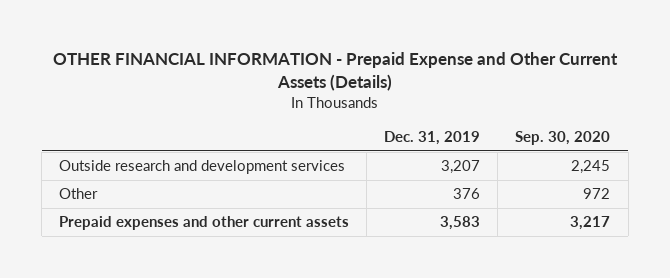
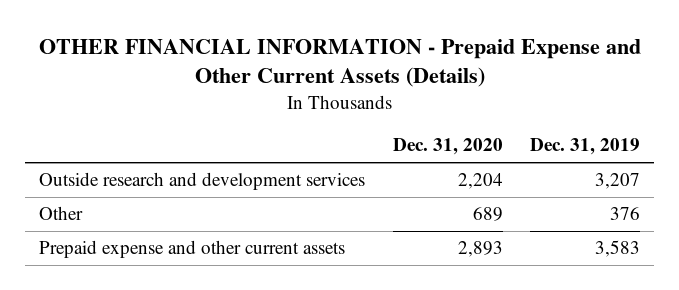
[515,131,611,146] Sep. 30, 2020 -> none
none -> [392,138,503,156] Dec. 31, 2020
[59,216,350,231] Prepaid expenses and other current assets -> [38,240,345,259] Prepaid expense and other current assets

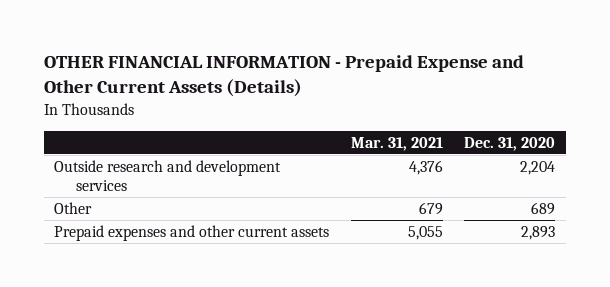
[530,138,641,156] Dec. 31, 2019 -> none
none -> [350,136,443,151] Mar. 31, 2021
[38,240,345,259] Prepaid expense and other current assets -> [54,224,330,241] Prepaid expenses and other current assets

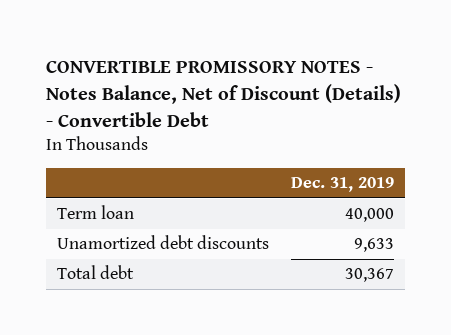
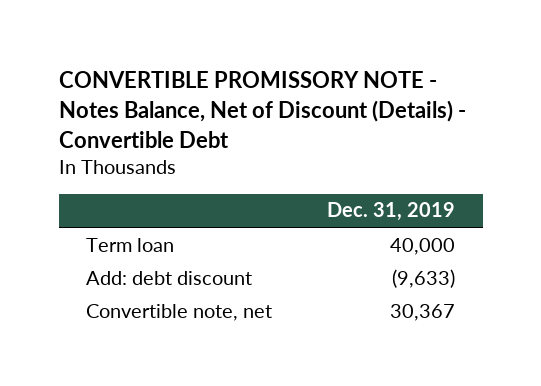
[45,59,401,127] CONVERTIBLE PROMISSORY NOTES - Notes Balance, Net of Discount (Details) - Convertible Debt -> [58,71,466,149] CONVERTIBLE PROMISSORY NOTE - Notes Balance, Net of Discount (Details) - Convertible Debt
[56,235,269,250] Unamortized debt discounts -> [86,270,253,285] Add: debt discount
[353,238,394,253] 9,633 -> [392,268,456,288] (9,633)
[56,265,134,280] Total debt -> [86,303,273,321] Convertible note, net

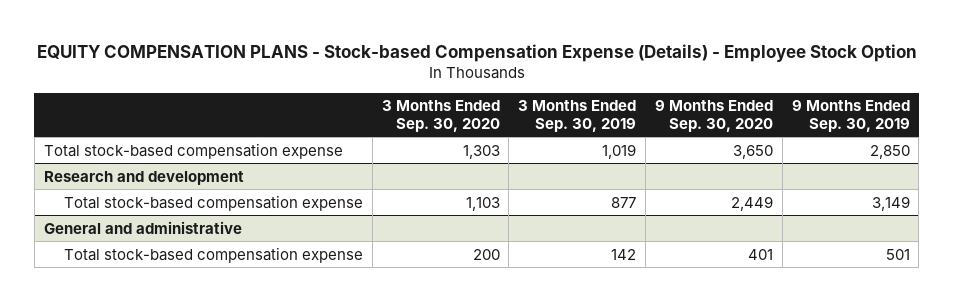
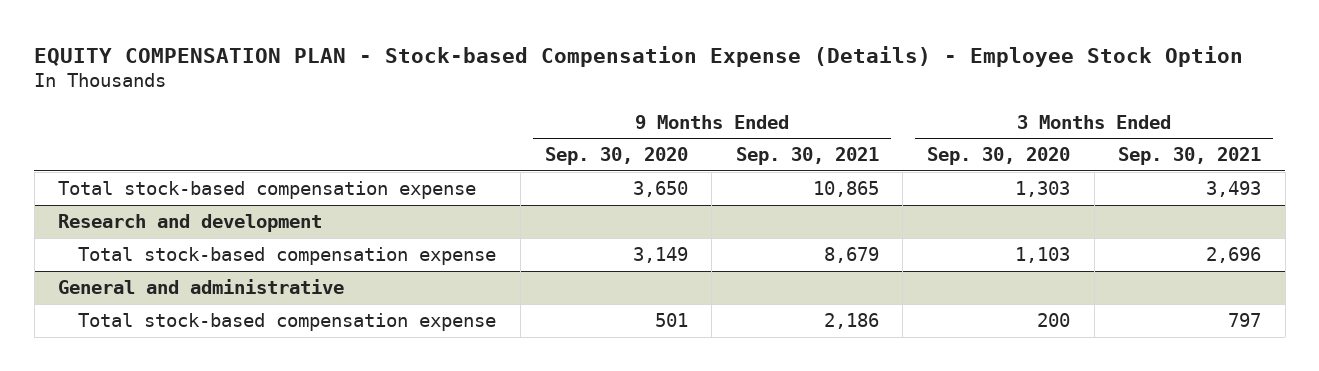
[36,43,917,62] EQUITY COMPENSATION PLANS - Stock-based Compensation Expense (Details) - Employee Stock Option -> [34,45,1244,67] EQUITY COMPENSATION PLAN - Stock-based Compensation Expense (Details) - Employee Stock Option
[518,100,637,132] 3 Months Ended Sep. 30, 2019 -> none
[791,100,910,132] 9 Months Ended Sep. 30, 2019 -> none
none -> [735,147,879,166] Sep. 30, 2021
none -> [1118,147,1262,166] Sep. 30, 2021
[730,195,773,211] 2,449 -> [632,246,688,263] 3,149
[747,248,773,260] 401 -> [654,312,688,327] 501

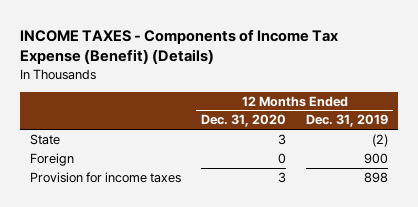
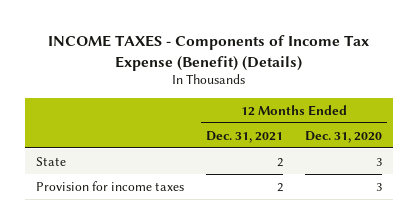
[306,114,389,128] Dec. 31, 2019 -> none
none -> [206,130,284,143] Dec. 31, 2021
[30,152,75,166] Foreign -> none

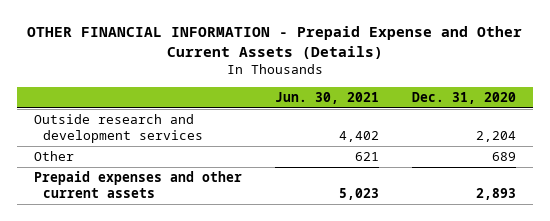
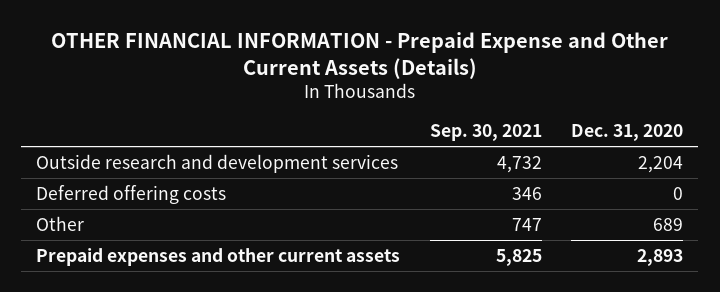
[274,91,379,104] Jun. 30, 2021 -> none
none -> [429,124,542,142] Sep. 30, 2021
none -> [36,184,227,204] Deferred offering costs

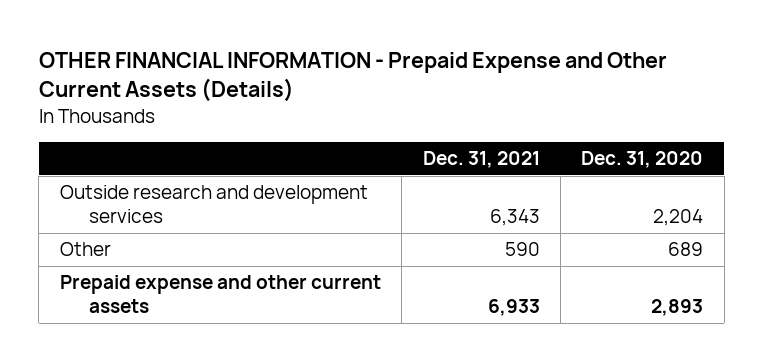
[429,124,542,142] Sep. 30, 2021 -> none
none -> [422,150,540,168] Dec. 31, 2021
[36,184,227,204] Deferred offering costs -> none
[36,247,401,266] Prepaid expenses and other current assets -> [59,275,381,313] Prepaid expense and other current assets

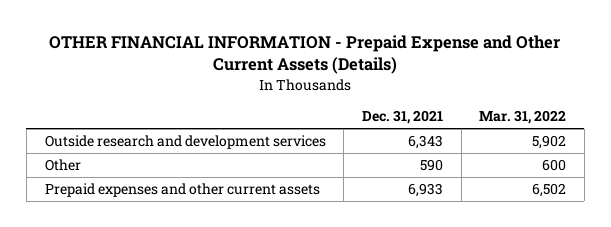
[581,150,704,168] Dec. 31, 2020 -> none
none -> [479,110,567,125] Mar. 31, 2022
[59,275,381,313] Prepaid expense and other current assets -> [44,183,320,198] Prepaid expenses and other current assets

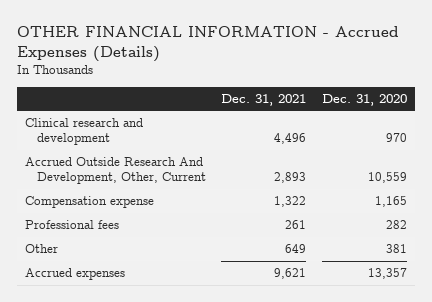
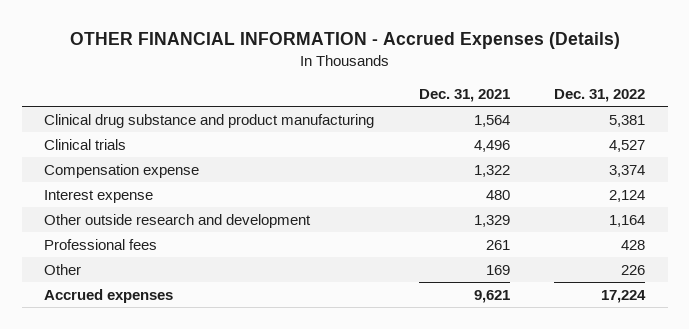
[322,93,408,106] Dec. 31, 2020 -> none
none -> [554,88,646,102] Dec. 31, 2022
[24,157,206,185] Accrued Outside Research And Development, Other, Current -> none
none -> [43,113,374,128] Clinical drug substance and product manufacturing
[24,118,143,146] Clinical research and development -> [43,138,126,150] Clinical trials
none -> [43,189,153,203] Interest expense
none -> [43,213,311,228] Other outside research and development
[285,244,307,254] 649 -> [485,264,510,275] 169

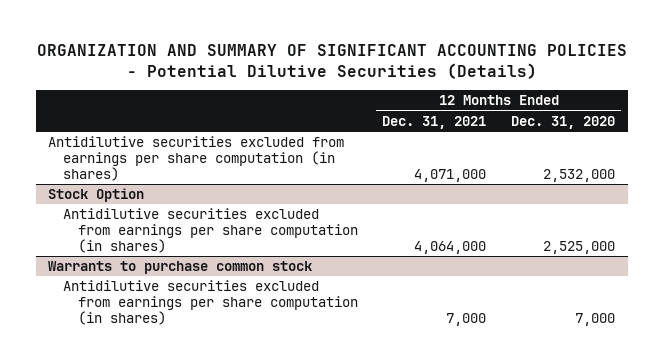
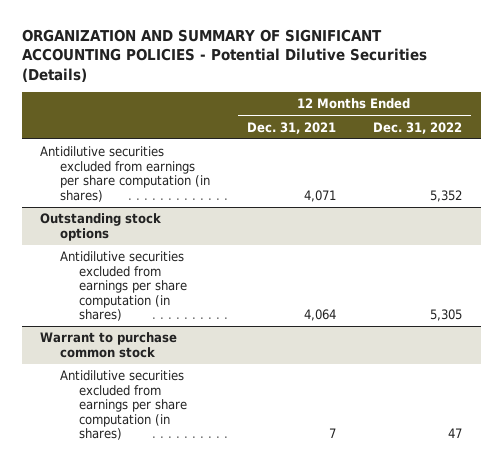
[511,115,616,129] Dec. 31, 2020 -> none
none -> [373,121,463,134] Dec. 31, 2022
[414,168,487,182] 4,071,000 -> [303,189,336,202] 4,071
[48,188,145,203] Stock Option -> [40,213,162,241] Outstanding stock options
[414,240,487,254] 4,064,000 -> [303,309,336,322] 4,064
[48,261,313,275] Warrants to purchase common stock -> [40,332,178,358] Warrant to purchase common stock
[446,312,487,326] 7,000 -> [328,428,336,439] 7

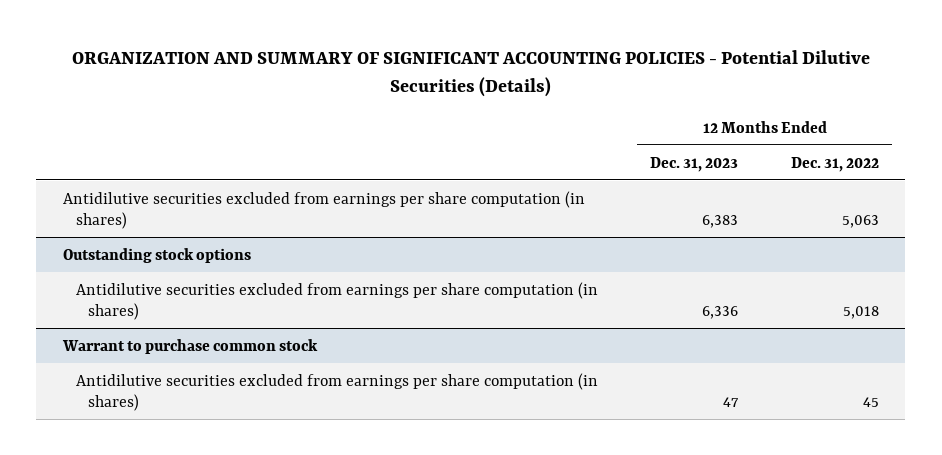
[246,121,336,134] Dec. 31, 2021 -> none
none -> [650,156,739,172] Dec. 31, 2023
[430,189,463,202] 5,352 -> [841,214,879,228] 5,063
[430,309,463,322] 5,305 -> [842,305,879,319] 5,018
[448,428,463,439] 47 -> [862,396,879,407] 45

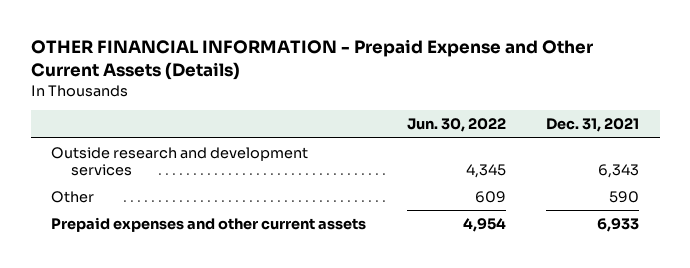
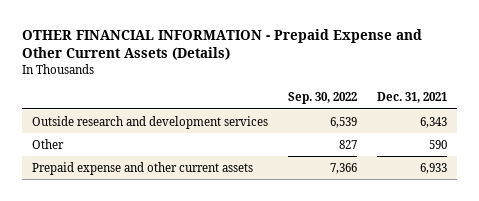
[406,118,506,133] Jun. 30, 2022 -> none
none -> [288,92,358,105] Sep. 30, 2022
[50,216,366,232] Prepaid expenses and other current assets -> [32,161,254,175] Prepaid expense and other current assets

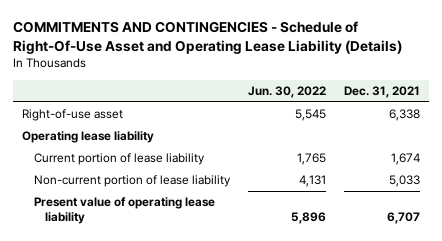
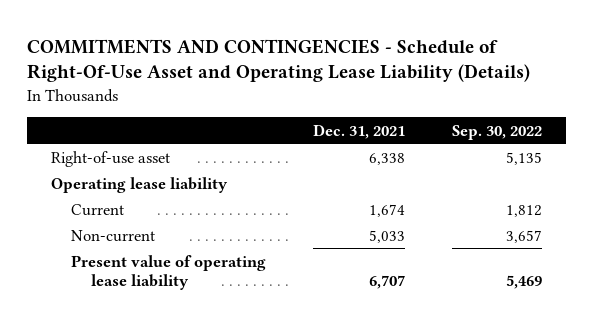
[247,86,326,99] Jun. 30, 2022 -> none
none -> [452,124,543,140] Sep. 30, 2022
[33,153,205,166] Current portion of lease liability -> [70,203,124,216] Current
[33,175,231,188] Non-current portion of lease liability -> [70,229,155,242] Non-current

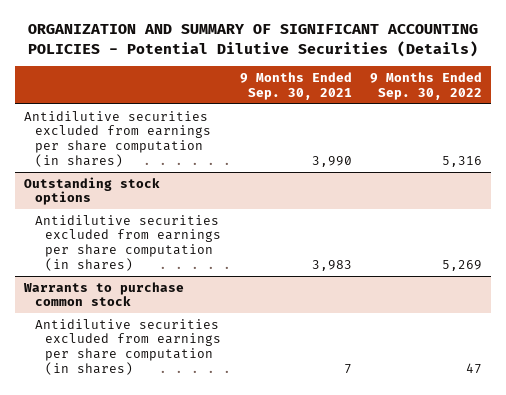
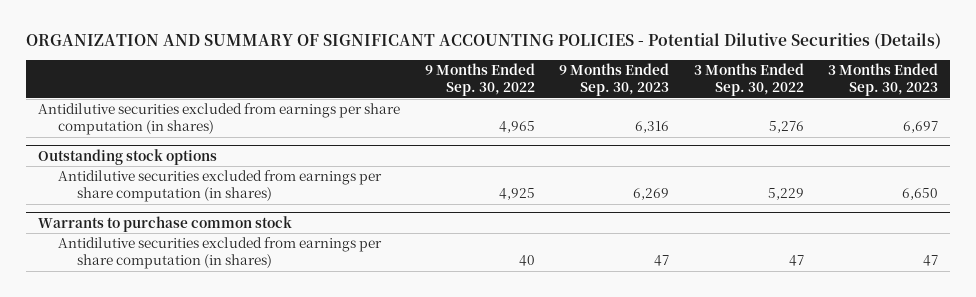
[239,72,352,100] 9 Months Ended Sep. 30, 2021 -> none
none -> [559,62,670,97] 9 Months Ended Sep. 30, 2023
none -> [693,62,804,97] 3 Months Ended Sep. 30, 2022
none -> [828,62,939,97] 3 Months Ended Sep. 30, 2023
[441,155,482,167] 5,316 -> [498,121,535,134] 4,965
[441,259,482,271] 5,269 -> [498,188,535,201] 4,925
[465,362,482,374] 47 -> [518,255,535,267] 40

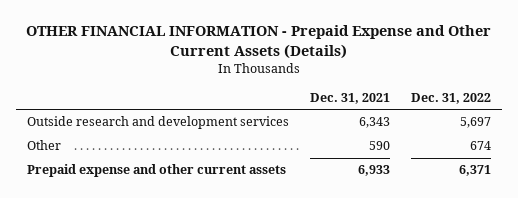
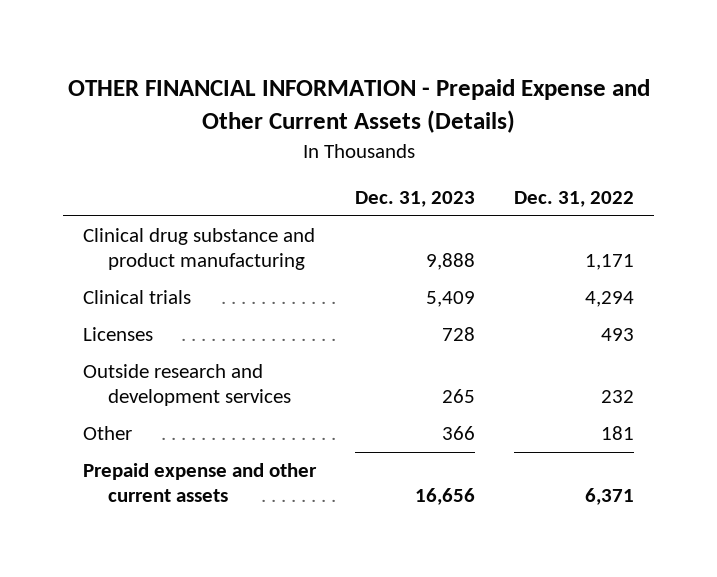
[309,92,390,104] Dec. 31, 2021 -> none
none -> [355,191,476,208] Dec. 31, 2023
none -> [83,228,316,271] Clinical drug substance and product manufacturing
none -> [83,290,192,305] Clinical trials
none -> [83,327,154,342] Licenses
[460,117,492,129] 5,697 -> [601,390,635,404] 232
[470,141,492,151] 674 -> [601,426,635,441] 181

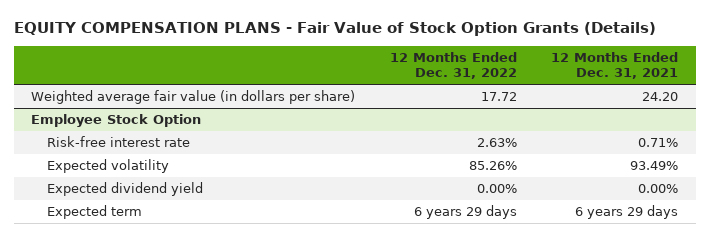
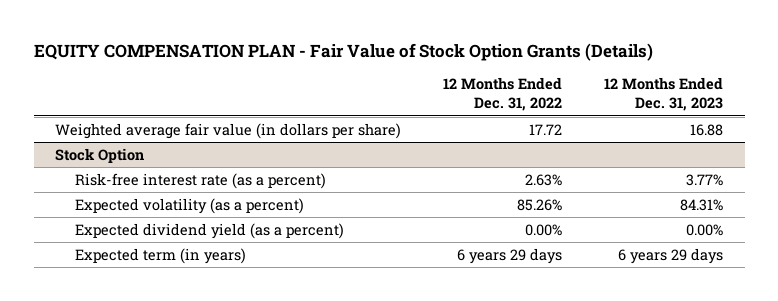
[13,22,656,37] EQUITY COMPENSATION PLANS - Fair Value of Stock Option Grants (Details) -> [33,42,653,61] EQUITY COMPENSATION PLAN - Fair Value of Stock Option Grants (Details)
[551,52,679,80] 12 Months Ended Dec. 31, 2021 -> none
none -> [604,77,724,112] 12 Months Ended Dec. 31, 2023
[31,114,202,128] Employee Stock Option -> [54,147,144,163] Stock Option
[47,136,191,148] Risk-free interest rate -> [75,172,327,189] Risk-free interest rate (as a percent)
[47,159,170,174] Expected volatility -> [75,197,305,214] Expected volatility (as a percent)
[47,182,204,197] Expected dividend yield -> [75,222,345,239] Expected dividend yield (as a percent)
[47,205,143,220] Expected term -> [75,247,247,264] Expected term (in years)

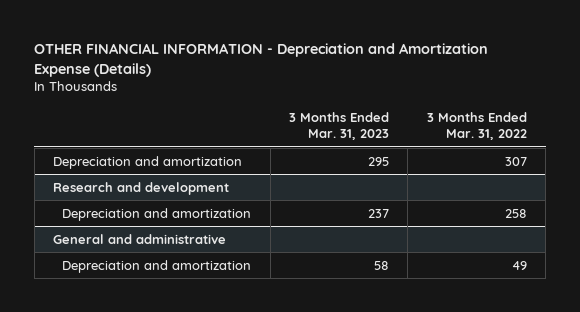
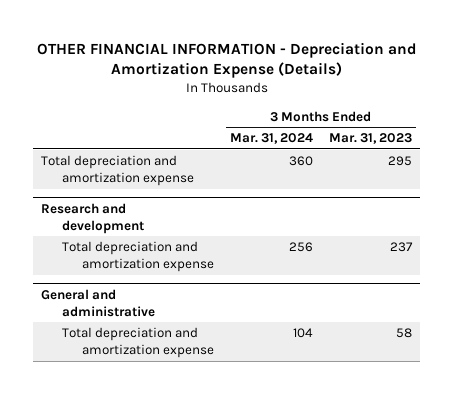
[426,111,527,140] 3 Months Ended Mar. 31, 2022 -> none
none -> [230,133,314,145] Mar. 31, 2024
[52,155,242,169] Depreciation and amortization -> [40,154,194,187] Total depreciation and amortization expense
[62,207,252,221] Depreciation and amortization -> [61,240,215,273] Total depreciation and amortization expense
[62,259,252,273] Depreciation and amortization -> [61,326,215,359] Total depreciation and amortization expense

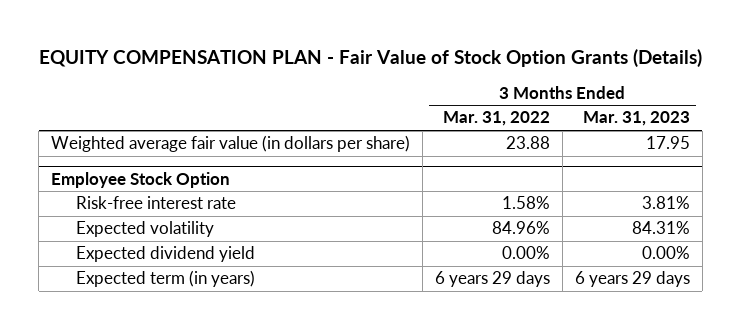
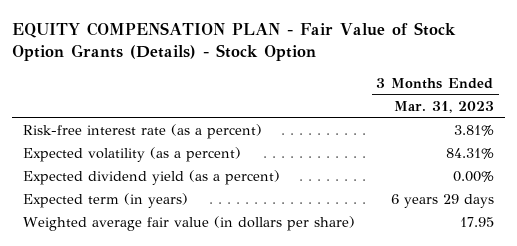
[38,49,702,68] EQUITY COMPENSATION PLAN - Fair Value of Stock Option Grants (Details) -> [12,21,457,62] EQUITY COMPENSATION PLAN - Fair Value of Stock Option Grants (Details) - Stock Option
[443,111,551,127] Mar. 31, 2022 -> none
[51,171,231,188] Employee Stock Option -> none
[75,196,236,210] Risk-free interest rate -> [23,124,263,140] Risk-free interest rate (as a percent)
[75,221,214,238] Expected volatility -> [23,147,242,163] Expected volatility (as a percent)
[75,246,255,263] Expected dividend yield -> [23,170,281,186] Expected dividend yield (as a percent)
[51,135,411,153] Weighted average fair value (in dollars per share) -> [23,216,356,232] Weighted average fair value (in dollars per share)

